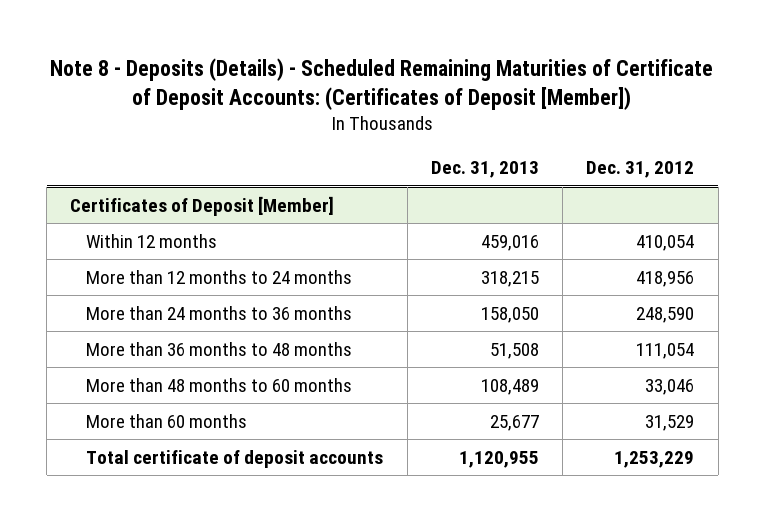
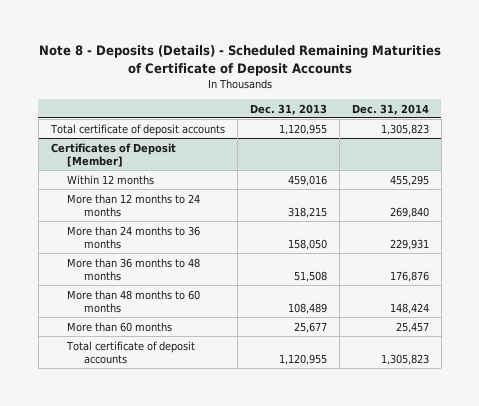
[50,57,714,110] Note 8 - Deposits (Details) - Scheduled Remaining Maturities of Certificate of Deposit Accounts: (Certificates of Deposit [Member]) -> [38,45,441,76] Note 8 - Deposits (Details) - Scheduled Remaining Maturities of Certificate of Deposit Accounts
[586,161,695,179] Dec. 31, 2012 -> none
none -> [351,103,429,115] Dec. 31, 2014
none -> [49,123,225,136] Total certificate of deposit accounts

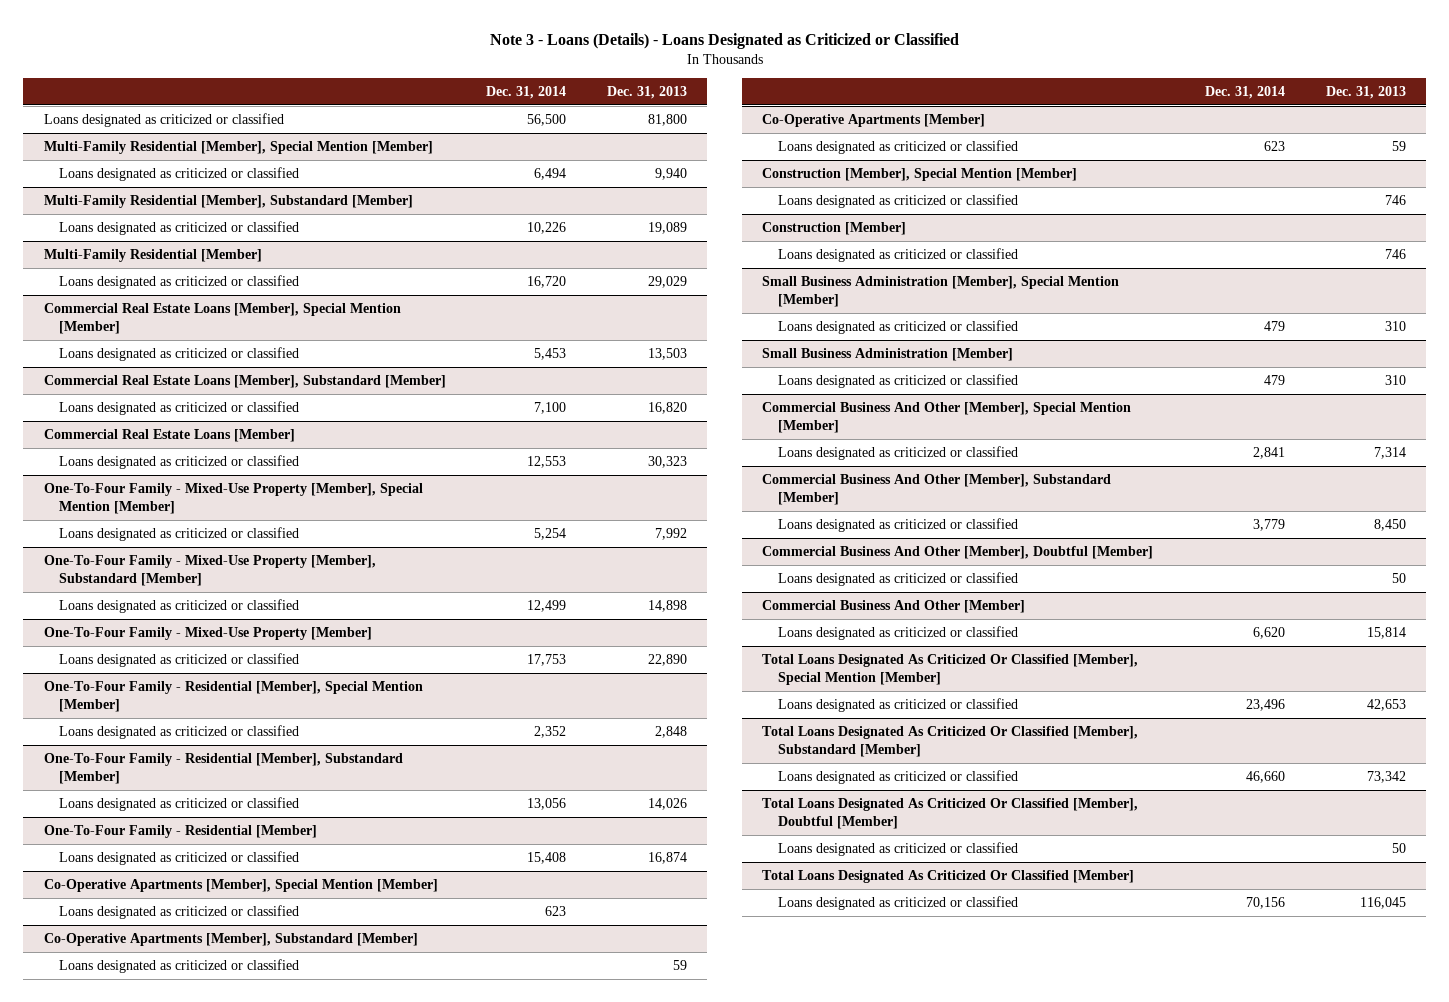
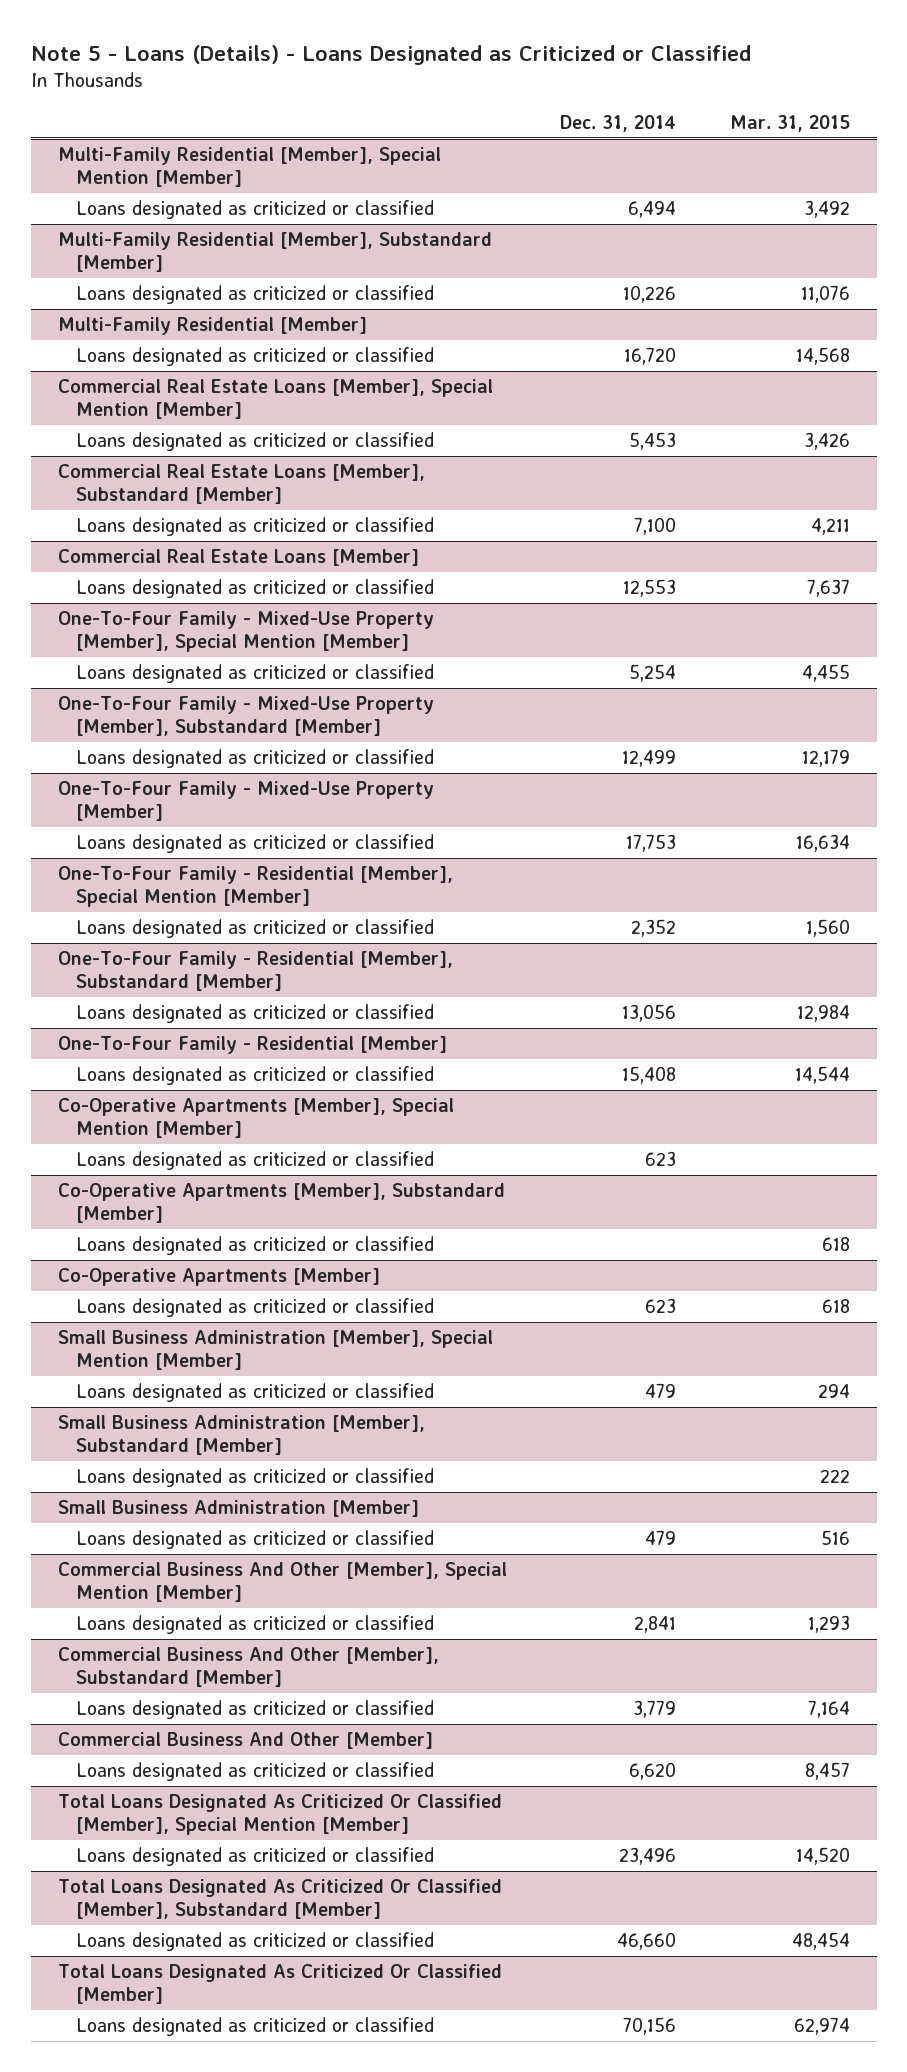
[489,33,959,50] Note 3 - Loans (Details) - Loans Designated as Criticized or Classified -> [30,44,751,65] Note 5 - Loans (Details) - Loans Designated as Criticized or Classified
[606,85,687,99] Dec. 31, 2013 -> none
none -> [729,114,850,132] Mar. 31, 2015
[43,112,284,127] Loans designated as criticized or classified -> none
[762,167,1078,181] Construction [Member], Special Mention [Member] -> none
[777,193,1018,208] Loans designated as criticized or classified -> none
[762,221,907,235] Construction [Member] -> none
[777,247,1018,262] Loans designated as criticized or classified -> none
none -> [57,1415,425,1455] Small Business Administration [Member], Substandard [Member]
none -> [75,1468,434,1488] Loans designated as criticized or classified
[762,545,1154,559] Commercial Business And Other [Member], Doubtful [Member] -> none
[777,571,1018,586] Loans designated as criticized or classified -> none
[762,797,1139,829] Total Loans Designated As Criticized Or Classified [Member], Doubtful [Member] -> none
[777,841,1018,856] Loans designated as criticized or classified -> none

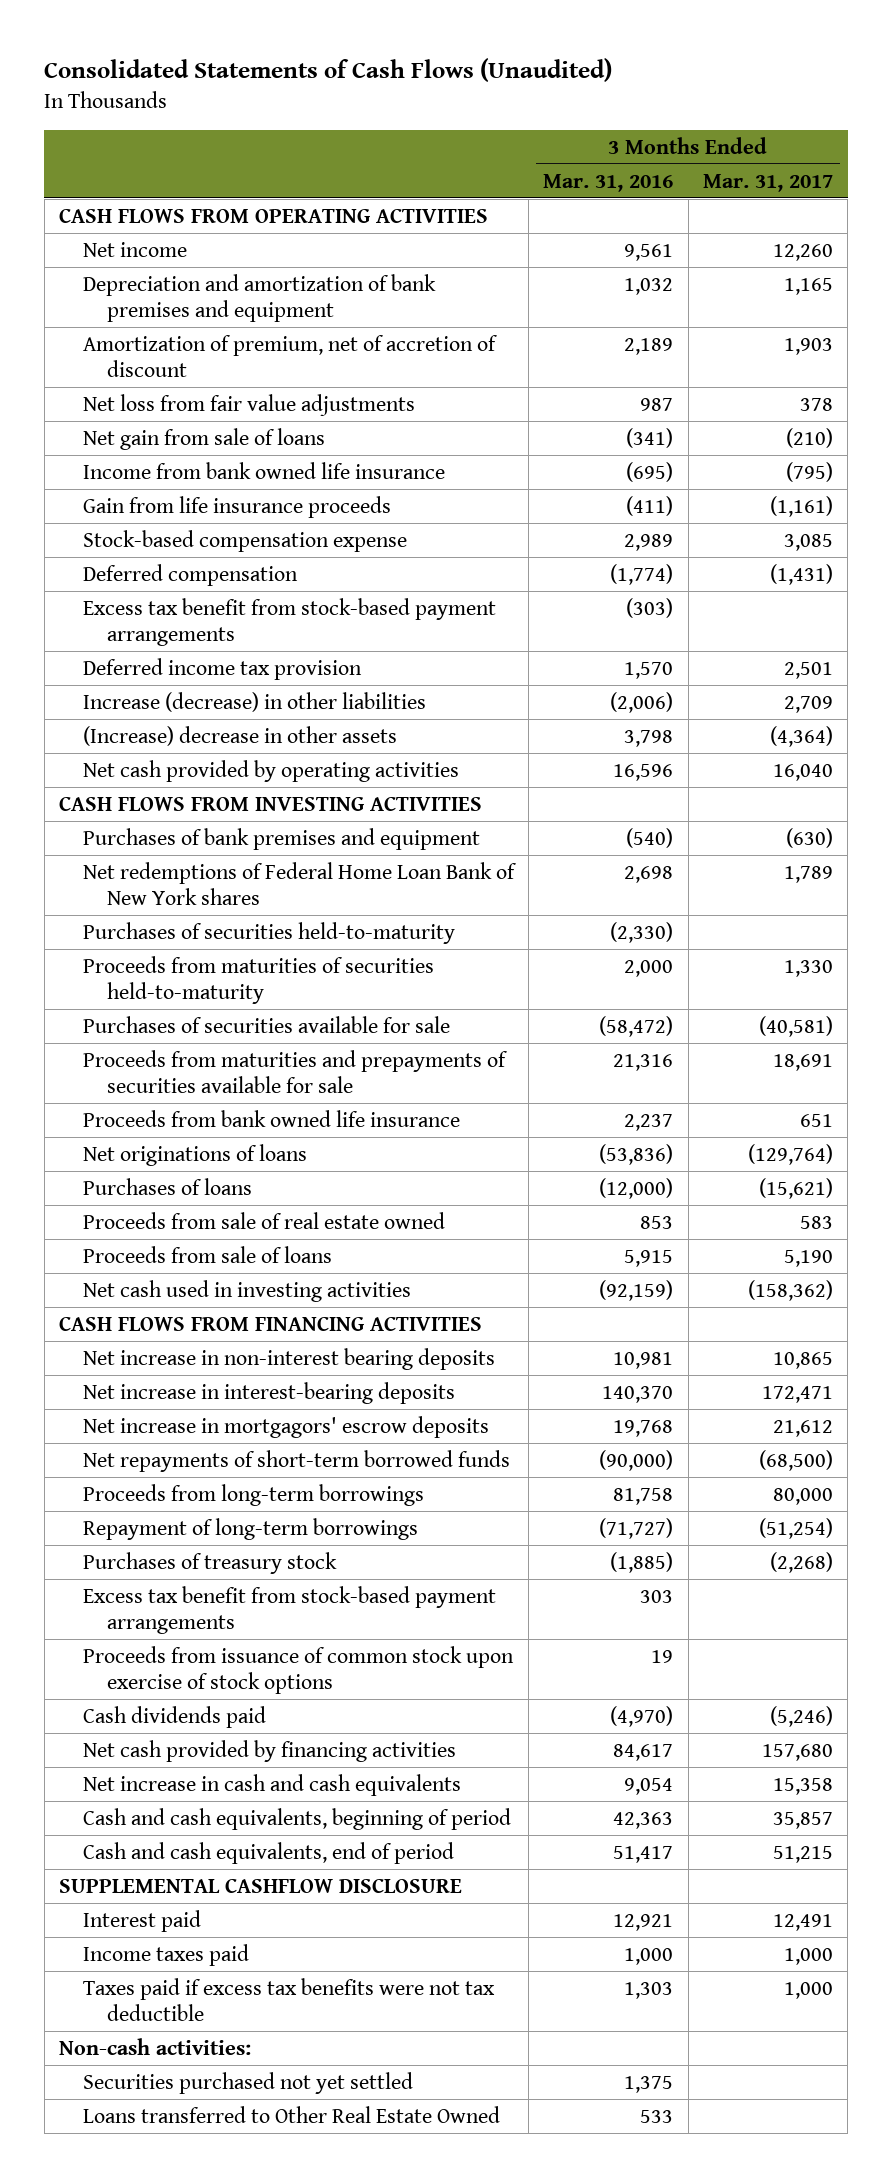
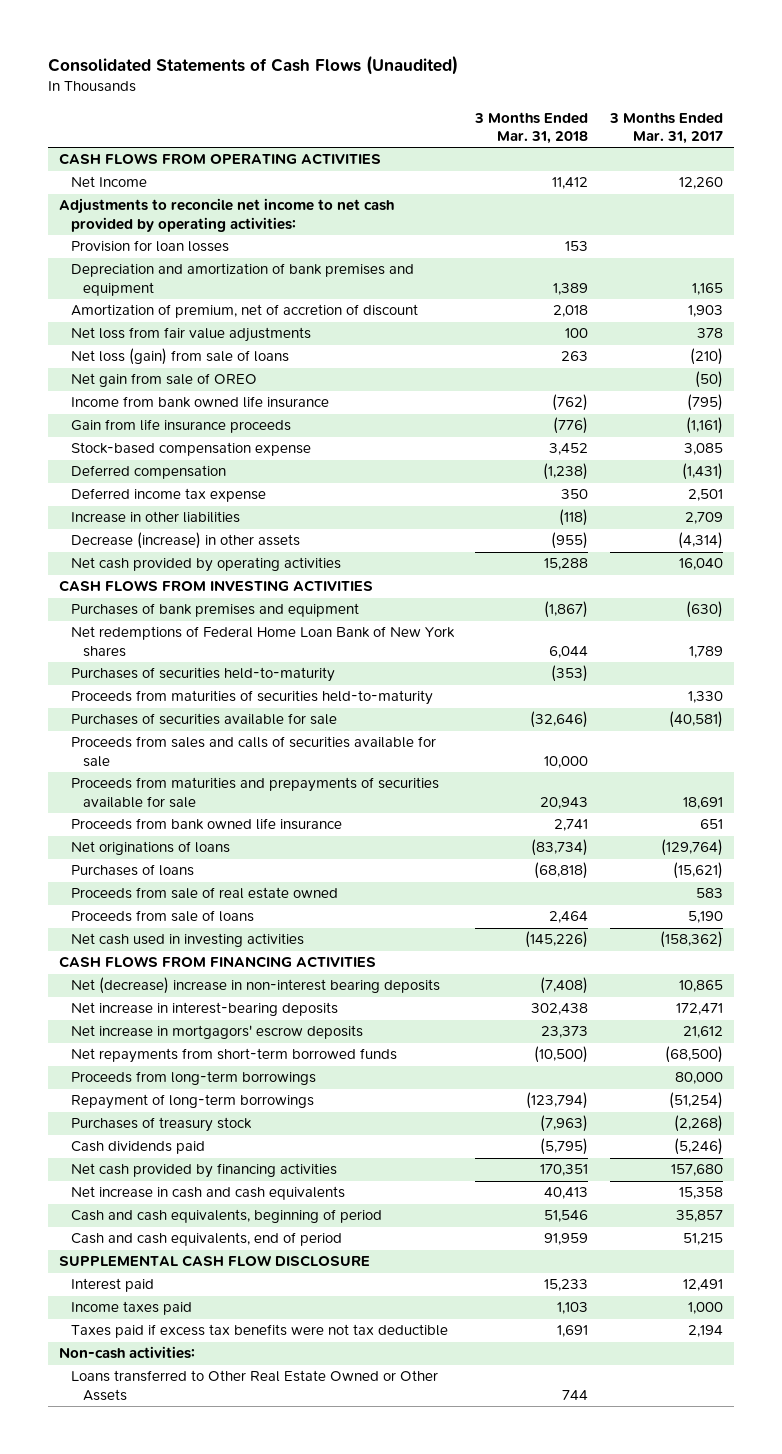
[543,173,674,192] Mar. 31, 2016 -> none
none -> [474,111,589,145] 3 Months Ended Mar. 31, 2018
[82,241,187,257] Net income -> [70,176,147,188] Net Income
none -> [59,198,395,232] Adjustments to reconcile net income to net cash provided by operating activities:
none -> [70,240,229,253] Provision for loan losses
[82,427,325,450] Net gain from sale of loans -> [70,348,289,366] Net loss (gain) from sale of loans
none -> [70,373,257,388] Net gain from sale of OREO
[82,597,496,647] Excess tax benefit from stock-based payment arrangements -> none
[82,657,362,680] Deferred income tax provision -> [70,488,266,503] Deferred income tax expense
[82,691,426,712] Increase (decrease) in other liabilities -> [70,511,240,524] Increase in other liabilities
[82,725,397,746] (Increase) decrease in other assets -> [70,532,300,550] Decrease (increase) in other assets
[769,725,833,747] (4,364) -> [678,532,724,550] (4,314)
none -> [70,736,436,767] Proceeds from sales and calls of securities available for sale
[82,1347,495,1370] Net increase in non-interest bearing deposits -> [70,977,440,995] Net (decrease) increase in non-interest bearing deposits
[82,1449,510,1472] Net repayments of short-term borrowed funds -> [70,1048,397,1064] Net repayments from short-term borrowed funds
[82,1585,496,1635] Excess tax benefit from stock-based payment arrangements -> none
[82,1645,514,1695] Proceeds from issuance of common stock upon exercise of stock options -> none
[58,1877,462,1893] SUPPLEMENTAL CASHFLOW DISCLOSURE -> [59,1255,371,1268] SUPPLEMENTAL CASH FLOW DISCLOSURE
[783,1981,833,1999] 1,000 -> [688,1325,724,1338] 2,194
[82,2071,413,2094] Securities purchased not yet settled -> none
[82,2105,500,2123] Loans transferred to Other Real Estate Owned -> [70,1370,438,1401] Loans transferred to Other Real Estate Owned or Other Assets

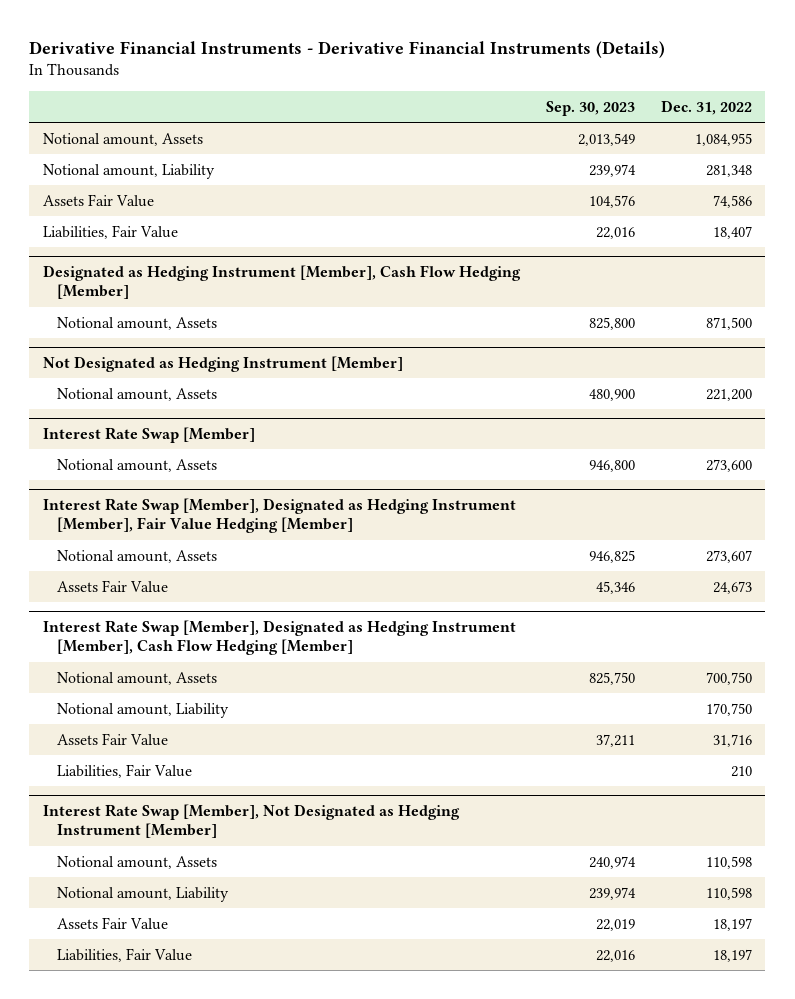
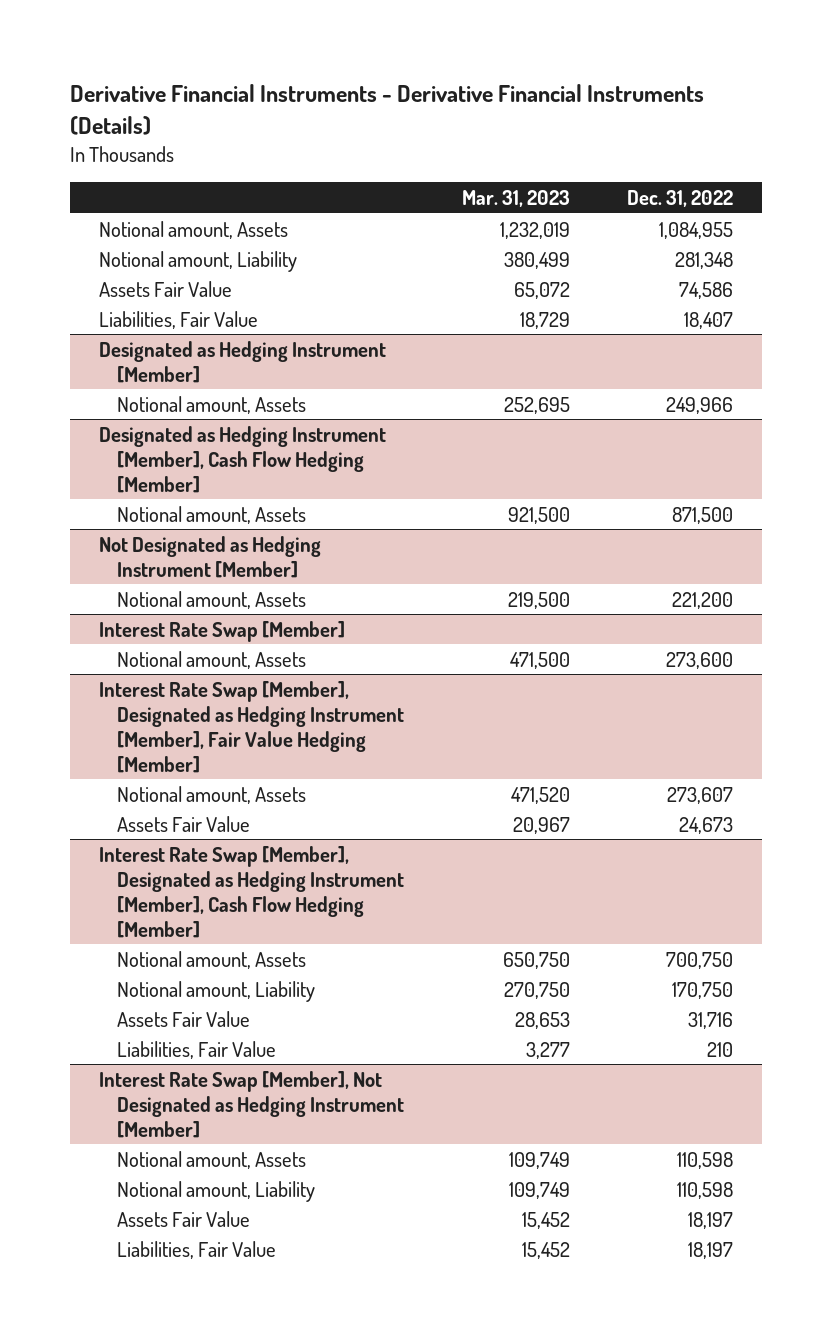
[545,100,635,116] Sep. 30, 2023 -> none
none -> [461,190,570,208] Mar. 31, 2023
none -> [99,340,387,383] Designated as Hedging Instrument [Member]
none -> [116,395,306,414] Notional amount, Assets

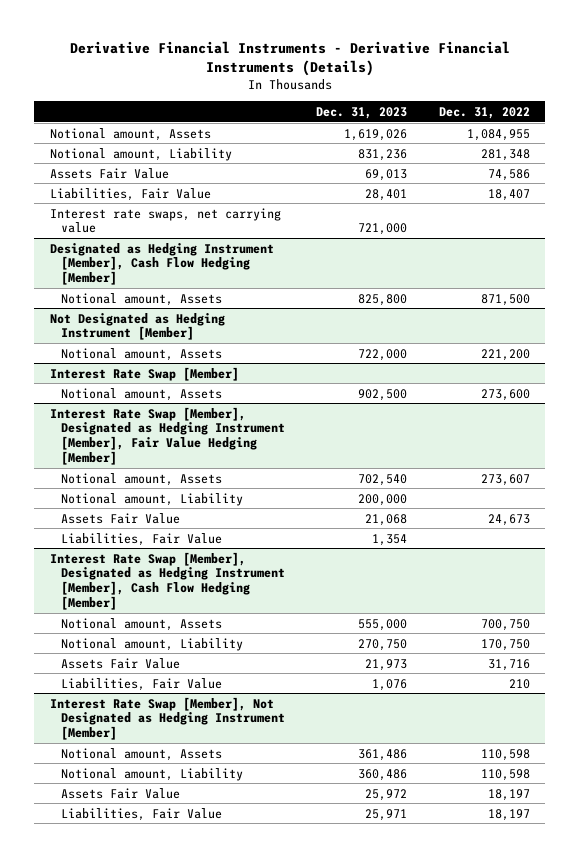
[461,190,570,208] Mar. 31, 2023 -> none
none -> [316,106,408,119] Dec. 31, 2023
[99,340,387,383] Designated as Hedging Instrument [Member] -> none
[116,395,306,414] Notional amount, Assets -> none
none -> [49,207,281,234] Interest rate swaps, net carrying value
none -> [61,492,244,506] Notional amount, Liability
none -> [61,532,223,546] Liabilities, Fair Value

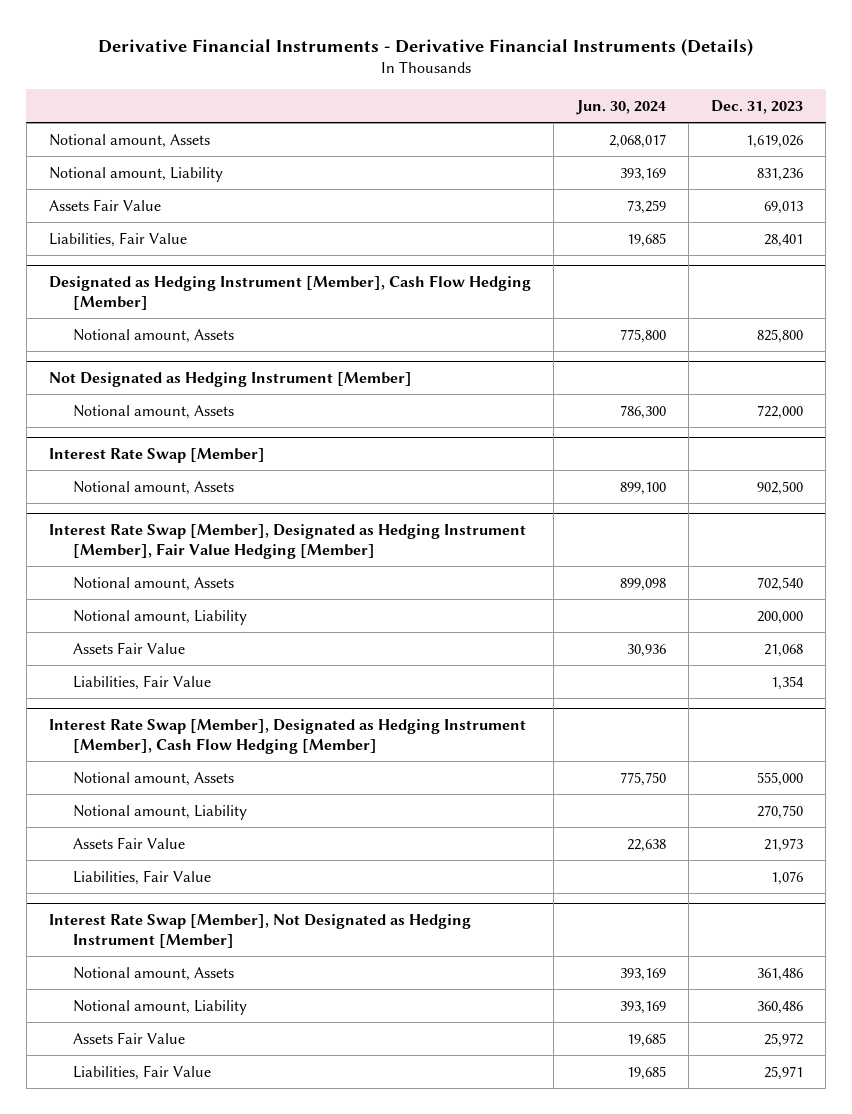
[438,106,530,119] Dec. 31, 2022 -> none
none -> [575,99,666,115] Jun. 30, 2024
[49,207,281,234] Interest rate swaps, net carrying value -> none

